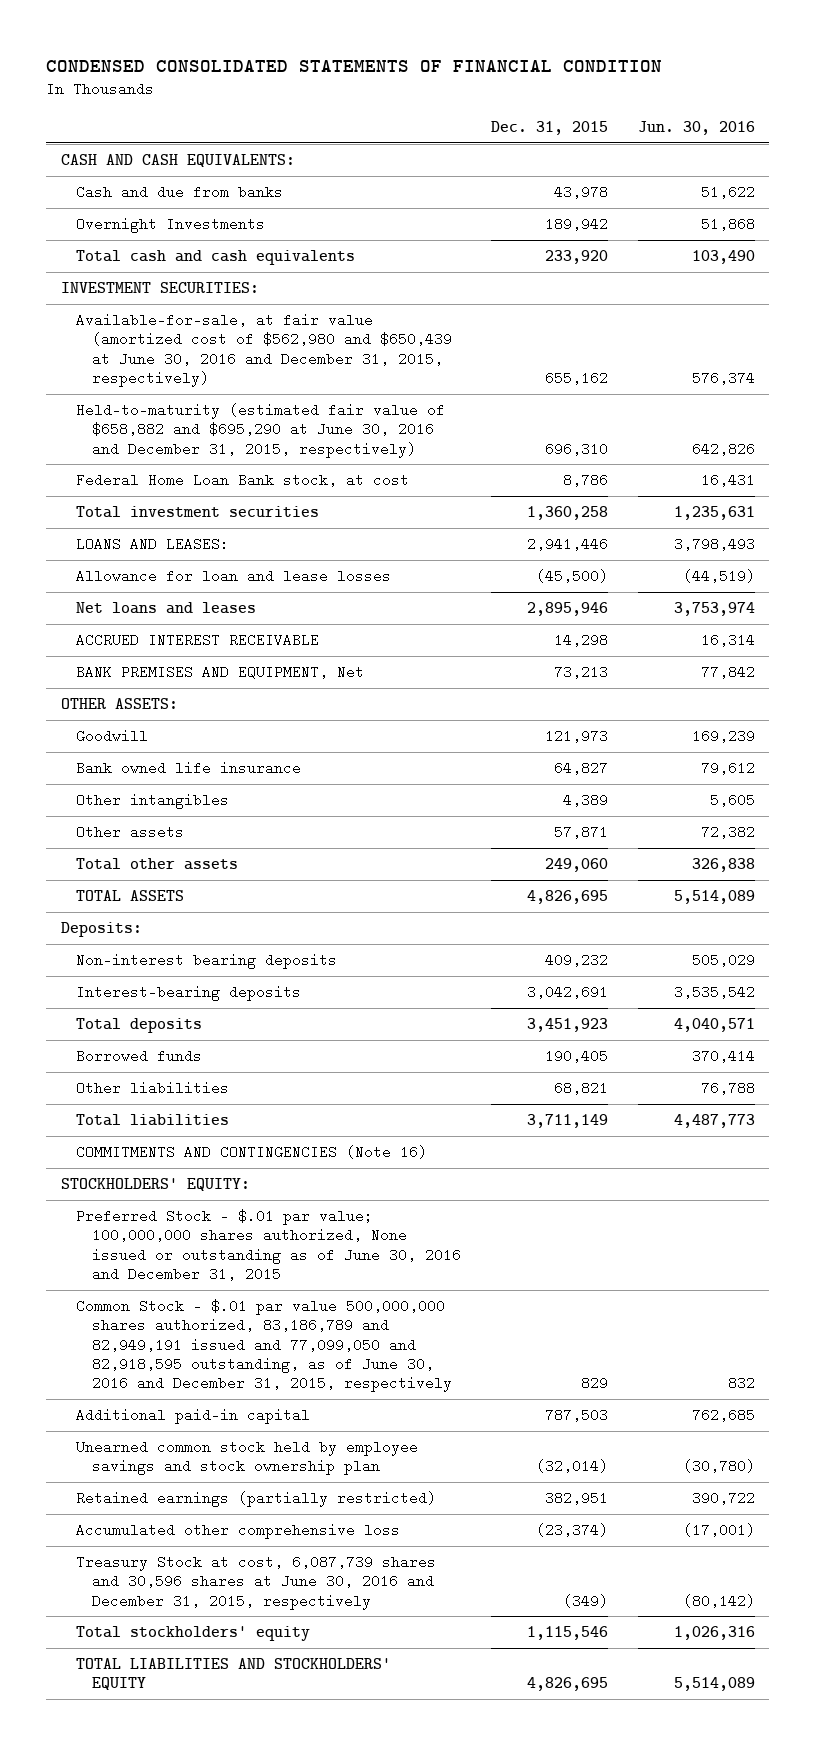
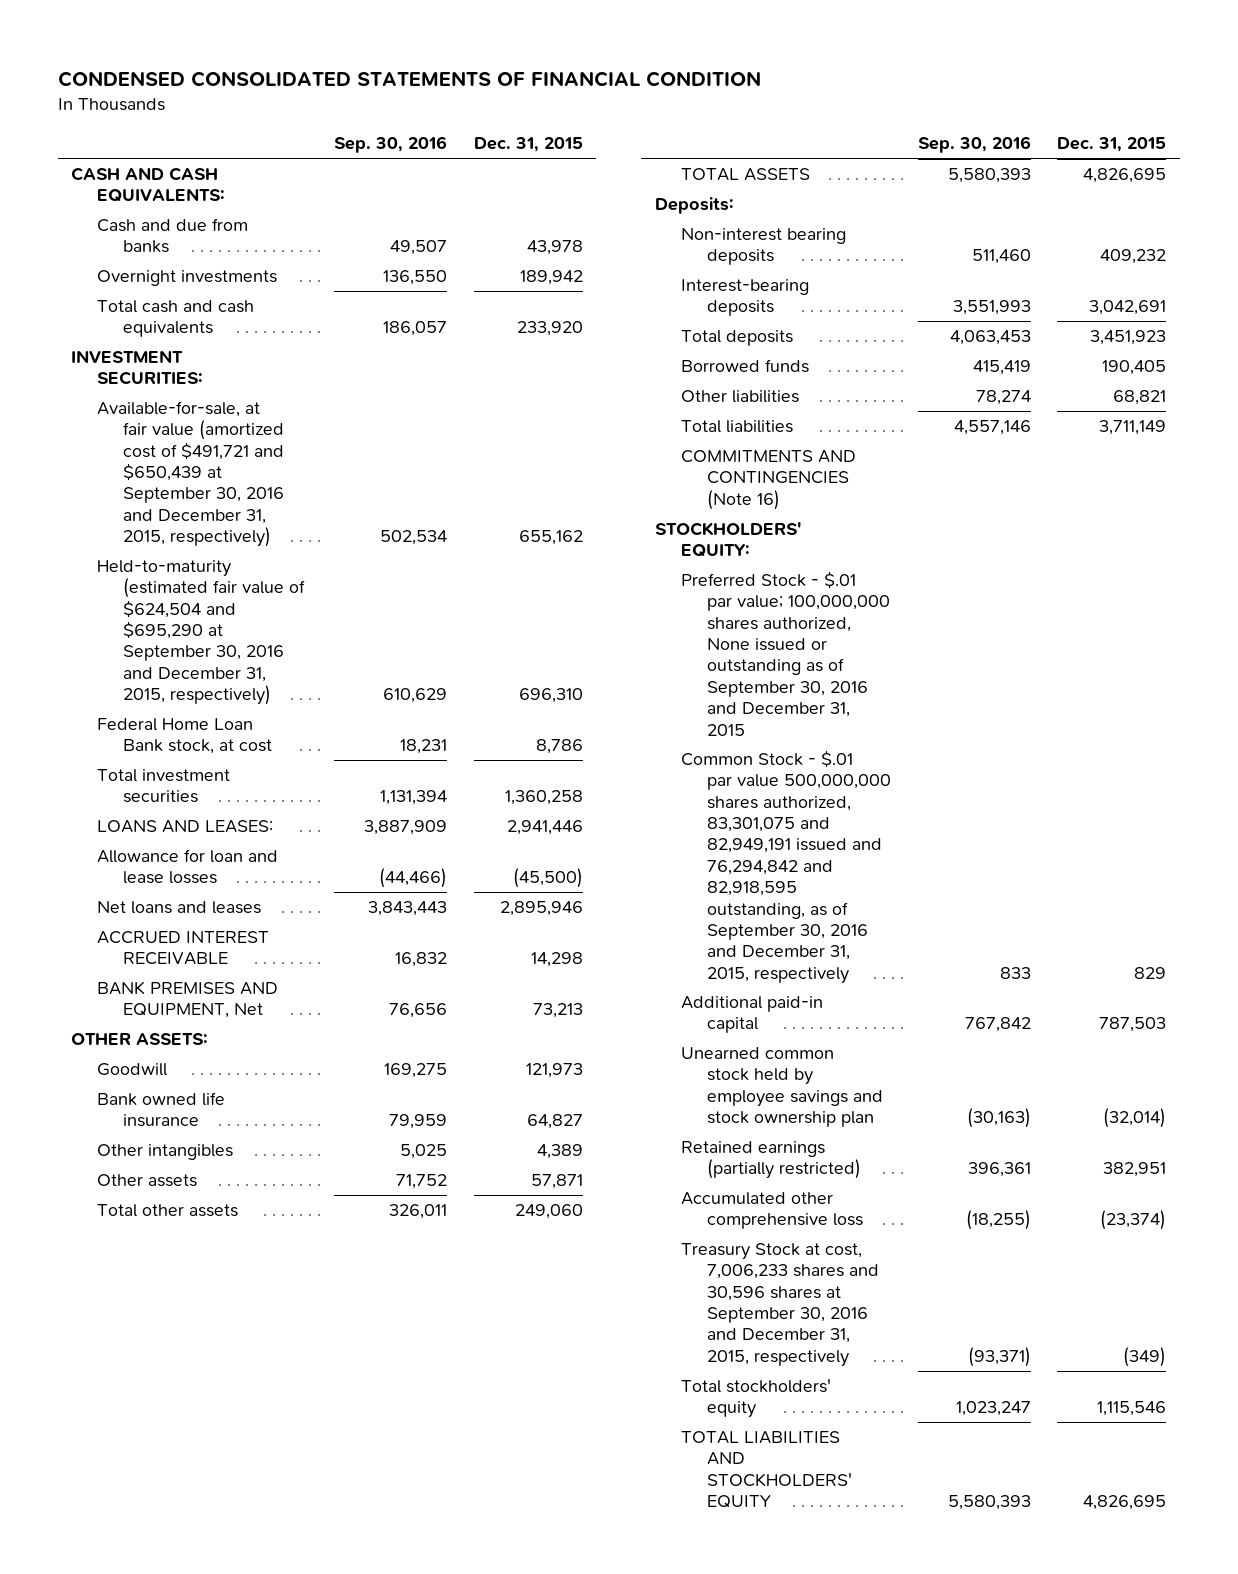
[637,121,755,136] Jun. 30, 2016 -> none
none -> [334,136,448,154] Sep. 30, 2016
[76,216,266,233] Overnight Investments -> [97,270,278,287] Overnight investments
[76,312,453,387] Available-for-sale, at fair value (amortized cost of $562,980 and $650,439 at June 30, 2016 and December 31, 2015, respectively) -> [97,401,285,548] Available-for-sale, at fair value (amortized cost of $491,721 and $650,439 at September 30, 2016 and December 31, 2015, respectively)
[76,402,446,458] Held-to-maturity (estimated fair value of $658,882 and $695,290 at June 30, 2016 and December 31, 2015, respectively) -> [97,560,306,706] Held-to-maturity (estimated fair value of $624,504 and $695,290 at September 30, 2016 and December 31, 2015, respectively)
[76,1208,462,1281] Preferred Stock - $.01 par value; 100,000,000 shares authorized, None issued or outstanding as of June 30, 2016 and December 31, 2015 -> [680,571,890,736] Preferred Stock - $.01 par value; 100,000,000 shares authorized, None issued or outstanding as of September 30, 2016 and December 31, 2015
[76,1298,453,1393] Common Stock - $.01 par value 500,000,000 shares authorized, 83,186,789 and 82,949,191 issued and 77,099,050 and 82,918,595 outstanding, as of June 30, 2016 and December 31, 2015, respectively -> [680,750,891,984] Common Stock - $.01 par value 500,000,000 shares authorized, 83,301,075 and 82,949,191 issued and 76,294,842 and 82,918,595 outstanding, as of September 30, 2016 and December 31, 2015, respectively
[76,1554,437,1610] Treasury Stock at cost, 6,087,739 shares and 30,596 shares at June 30, 2016 and December 31, 2015, respectively -> [680,1243,879,1367] Treasury Stock at cost, 7,006,233 shares and 30,596 shares at September 30, 2016 and December 31, 2015, respectively

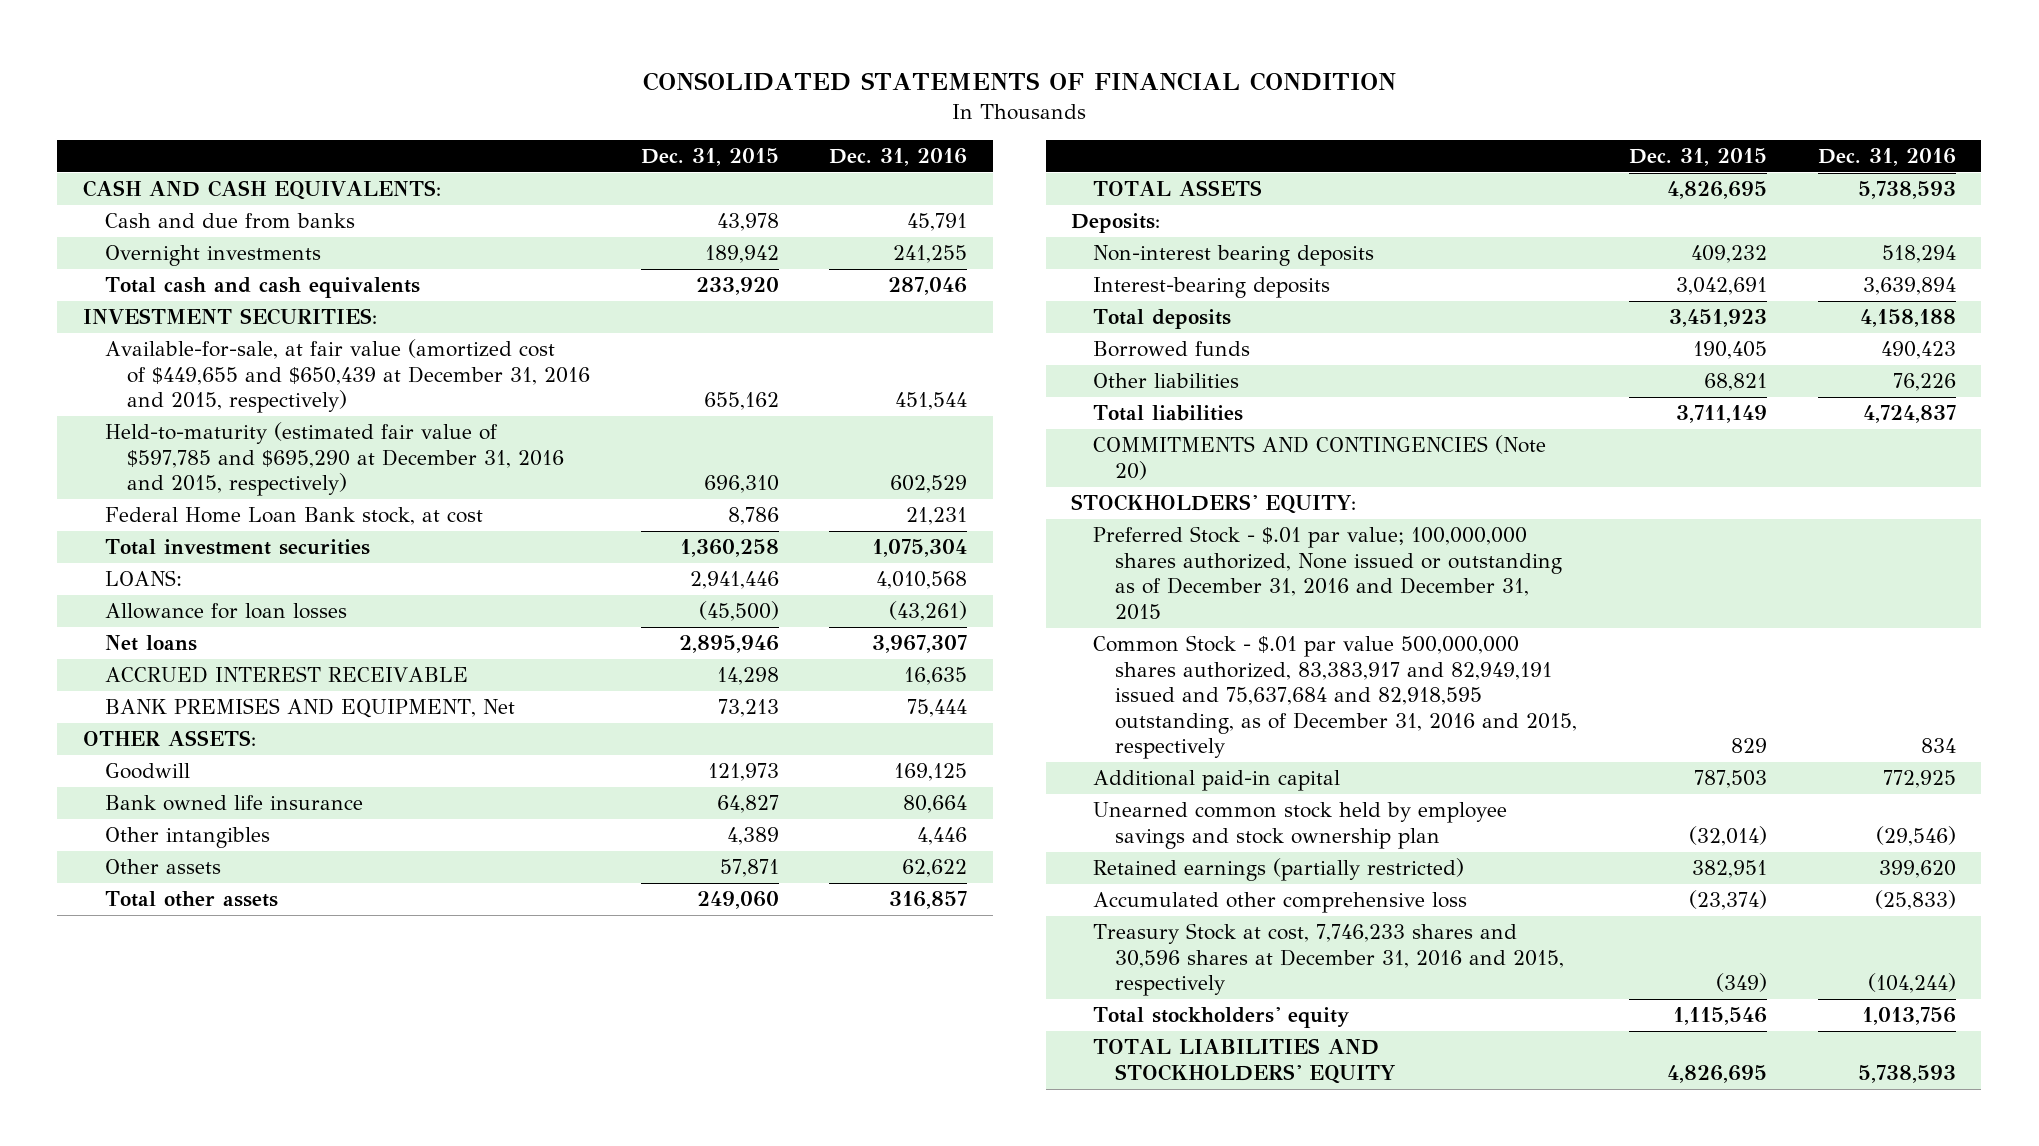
[57,70,761,87] CONDENSED CONSOLIDATED STATEMENTS OF FINANCIAL CONDITION -> [643,72,1397,92] CONSOLIDATED STATEMENTS OF FINANCIAL CONDITION
[334,136,448,154] Sep. 30, 2016 -> none
none -> [829,148,968,167] Dec. 31, 2016
[97,401,285,548] Available-for-sale, at fair value (amortized cost of $491,721 and $650,439 at September 30, 2016 and December 31, 2015, respectively) -> [104,339,590,414] Available-for-sale, at fair value (amortized cost of $449,655 and $650,439 at December 31, 2016 and 2015, respectively)
[97,560,306,706] Held-to-maturity (estimated fair value of $624,504 and $695,290 at September 30, 2016 and December 31, 2015, respectively) -> [104,422,564,497] Held-to-maturity (estimated fair value of $597,785 and $695,290 at December 31, 2016 and 2015, respectively)
[97,820,274,834] LOANS AND LEASES: -> [104,570,182,587] LOANS:
[97,849,279,885] Allowance for loan and lease losses -> [104,603,347,620] Allowance for loan losses
[97,901,262,915] Net loans and leases -> [104,635,197,652] Net loans
[680,450,856,510] COMMITMENTS AND CONTINGENCIES (Note 16) -> [1093,435,1547,480] COMMITMENTS AND CONTINGENCIES (Note 20)
[680,571,890,736] Preferred Stock - $.01 par value; 100,000,000 shares authorized, None issued or outstanding as of September 30, 2016 and December 31, 2015 -> [1093,526,1563,620] Preferred Stock - $.01 par value; 100,000,000 shares authorized, None issued or outstanding as of December 31, 2016 and December 31, 2015
[680,750,891,984] Common Stock - $.01 par value 500,000,000 shares authorized, 83,301,075 and 82,949,191 issued and 76,294,842 and 82,918,595 outstanding, as of September 30, 2016 and December 31, 2015, respectively -> [1093,635,1578,760] Common Stock - $.01 par value 500,000,000 shares authorized, 83,383,917 and 82,949,191 issued and 75,637,684 and 82,918,595 outstanding, as of December 31, 2016 and 2015, respectively
[680,1243,879,1367] Treasury Stock at cost, 7,006,233 shares and 30,596 shares at September 30, 2016 and December 31, 2015, respectively -> [1093,923,1565,997] Treasury Stock at cost, 7,746,233 shares and 30,596 shares at December 31, 2016 and 2015, respectively

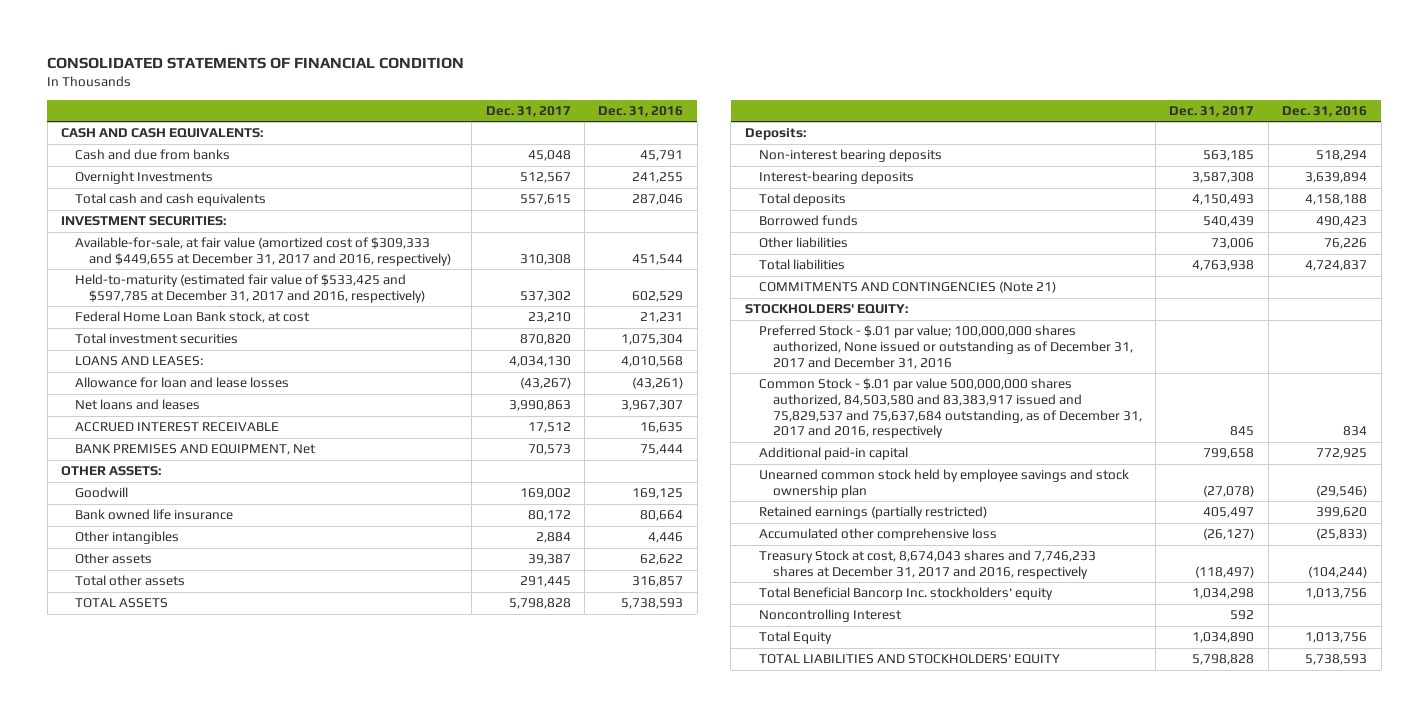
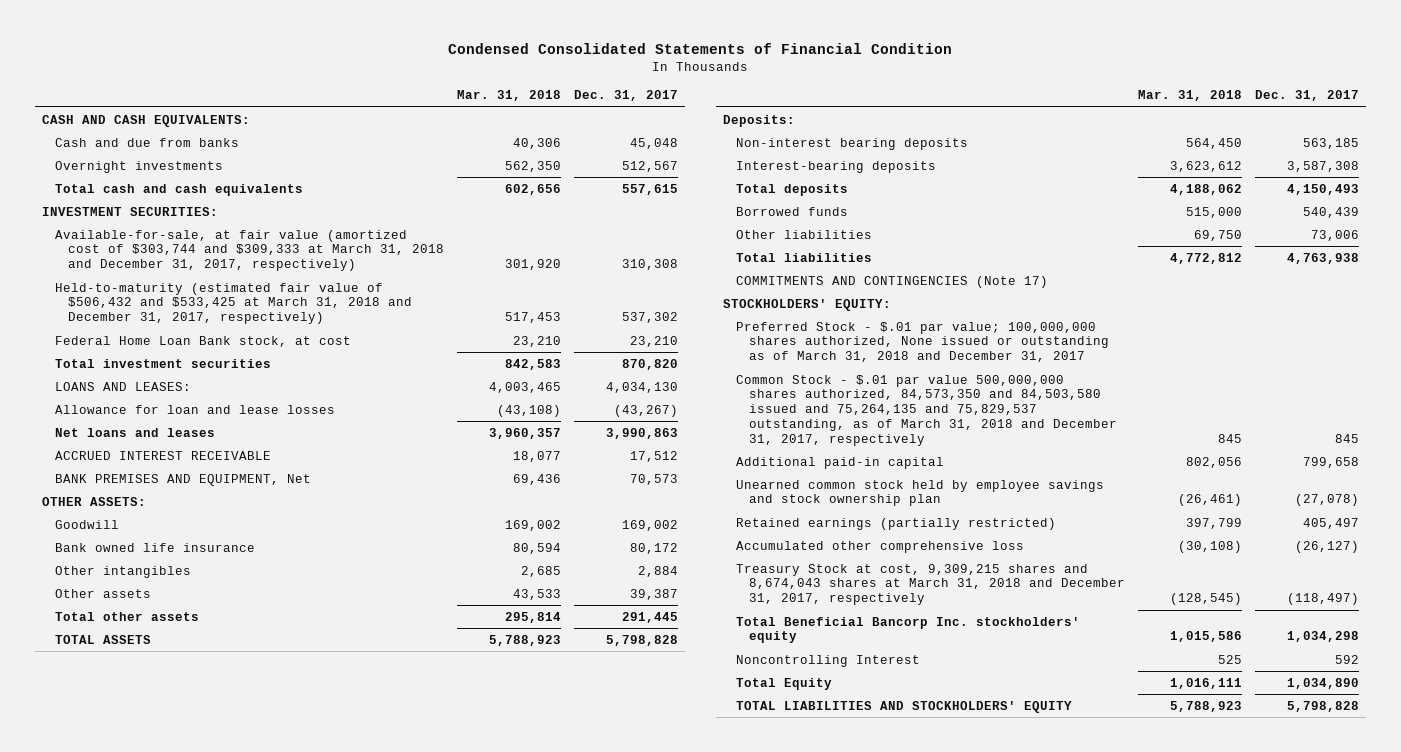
[47,56,465,69] CONSOLIDATED STATEMENTS OF FINANCIAL CONDITION -> [448,43,953,55] Condensed Consolidated Statements of Financial Condition
[598,105,684,117] Dec. 31, 2016 -> none
none -> [456,90,561,102] Mar. 31, 2018
[74,171,213,185] Overnight Investments -> [54,160,223,173] Overnight investments
[74,237,451,266] Available-for-sale, at fair value (amortized cost of $309,333 and $449,655 at December 31, 2017 and 2016, respectively) -> [54,229,444,272] Available-for-sale, at fair value (amortized cost of $303,744 and $309,333 at March 31, 2018 and December 31, 2017, respectively)
[74,274,425,303] Held-to-maturity (estimated fair value of $533,425 and $597,785 at December 31, 2017 and 2016, respectively) -> [54,282,412,325] Held-to-maturity (estimated fair value of $506,432 and $533,425 at March 31, 2018 and December 31, 2017, respectively)
[758,281,1056,294] COMMITMENTS AND CONTINGENCIES (Note 21) -> [735,275,1048,288] COMMITMENTS AND CONTINGENCIES (Note 17)
[758,325,1133,369] Preferred Stock - $.01 par value; 100,000,000 shares authorized, None issued or outstanding as of December 31, 2017 and December 31, 2016 -> [735,321,1109,363] Preferred Stock - $.01 par value; 100,000,000 shares authorized, None issued or outstanding as of March 31, 2018 and December 31, 2017
[758,378,1142,439] Common Stock - $.01 par value 500,000,000 shares authorized, 84,503,580 and 83,383,917 issued and 75,829,537 and 75,637,684 outstanding, as of December 31, 2017 and 2016, respectively -> [735,374,1117,446] Common Stock - $.01 par value 500,000,000 shares authorized, 84,573,350 and 84,503,580 issued and 75,264,135 and 75,829,537 outstanding, as of March 31, 2018 and December 31, 2017, respectively
[758,550,1096,579] Treasury Stock at cost, 8,674,043 shares and 7,746,233 shares at December 31, 2017 and 2016, respectively -> [735,563,1125,606] Treasury Stock at cost, 9,309,215 shares and 8,674,043 shares at March 31, 2018 and December 31, 2017, respectively

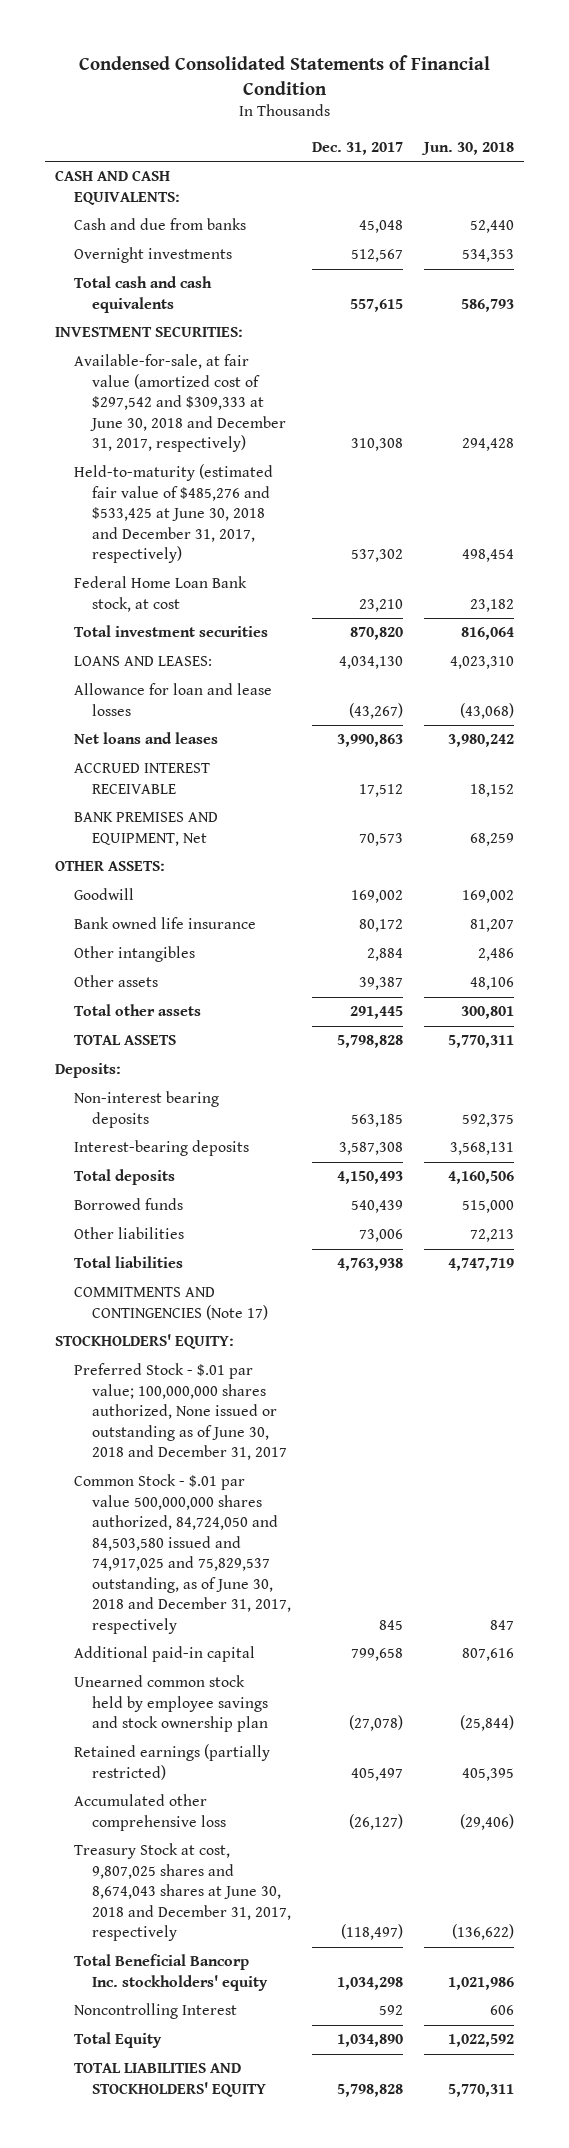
[456,90,561,102] Mar. 31, 2018 -> none
none -> [420,141,514,155] Jun. 30, 2018
[54,229,444,272] Available-for-sale, at fair value (amortized cost of $303,744 and $309,333 at March 31, 2018 and December 31, 2017, respectively) -> [73,354,287,453] Available-for-sale, at fair value (amortized cost of $297,542 and $309,333 at June 30, 2018 and December 31, 2017, respectively)
[54,282,412,325] Held-to-maturity (estimated fair value of $506,432 and $533,425 at March 31, 2018 and December 31, 2017, respectively) -> [73,464,273,564] Held-to-maturity (estimated fair value of $485,276 and $533,425 at June 30, 2018 and December 31, 2017, respectively)
[735,321,1109,363] Preferred Stock - $.01 par value; 100,000,000 shares authorized, None issued or outstanding as of March 31, 2018 and December 31, 2017 -> [73,1363,288,1461] Preferred Stock - $.01 par value; 100,000,000 shares authorized, None issued or outstanding as of June 30, 2018 and December 31, 2017
[735,374,1117,446] Common Stock - $.01 par value 500,000,000 shares authorized, 84,573,350 and 84,503,580 issued and 75,264,135 and 75,829,537 outstanding, as of March 31, 2018 and December 31, 2017, respectively -> [73,1474,292,1634] Common Stock - $.01 par value 500,000,000 shares authorized, 84,724,050 and 84,503,580 issued and 74,917,025 and 75,829,537 outstanding, as of June 30, 2018 and December 31, 2017, respectively
[735,563,1125,606] Treasury Stock at cost, 9,309,215 shares and 8,674,043 shares at March 31, 2018 and December 31, 2017, respectively -> [73,1843,292,1942] Treasury Stock at cost, 9,807,025 shares and 8,674,043 shares at June 30, 2018 and December 31, 2017, respectively

